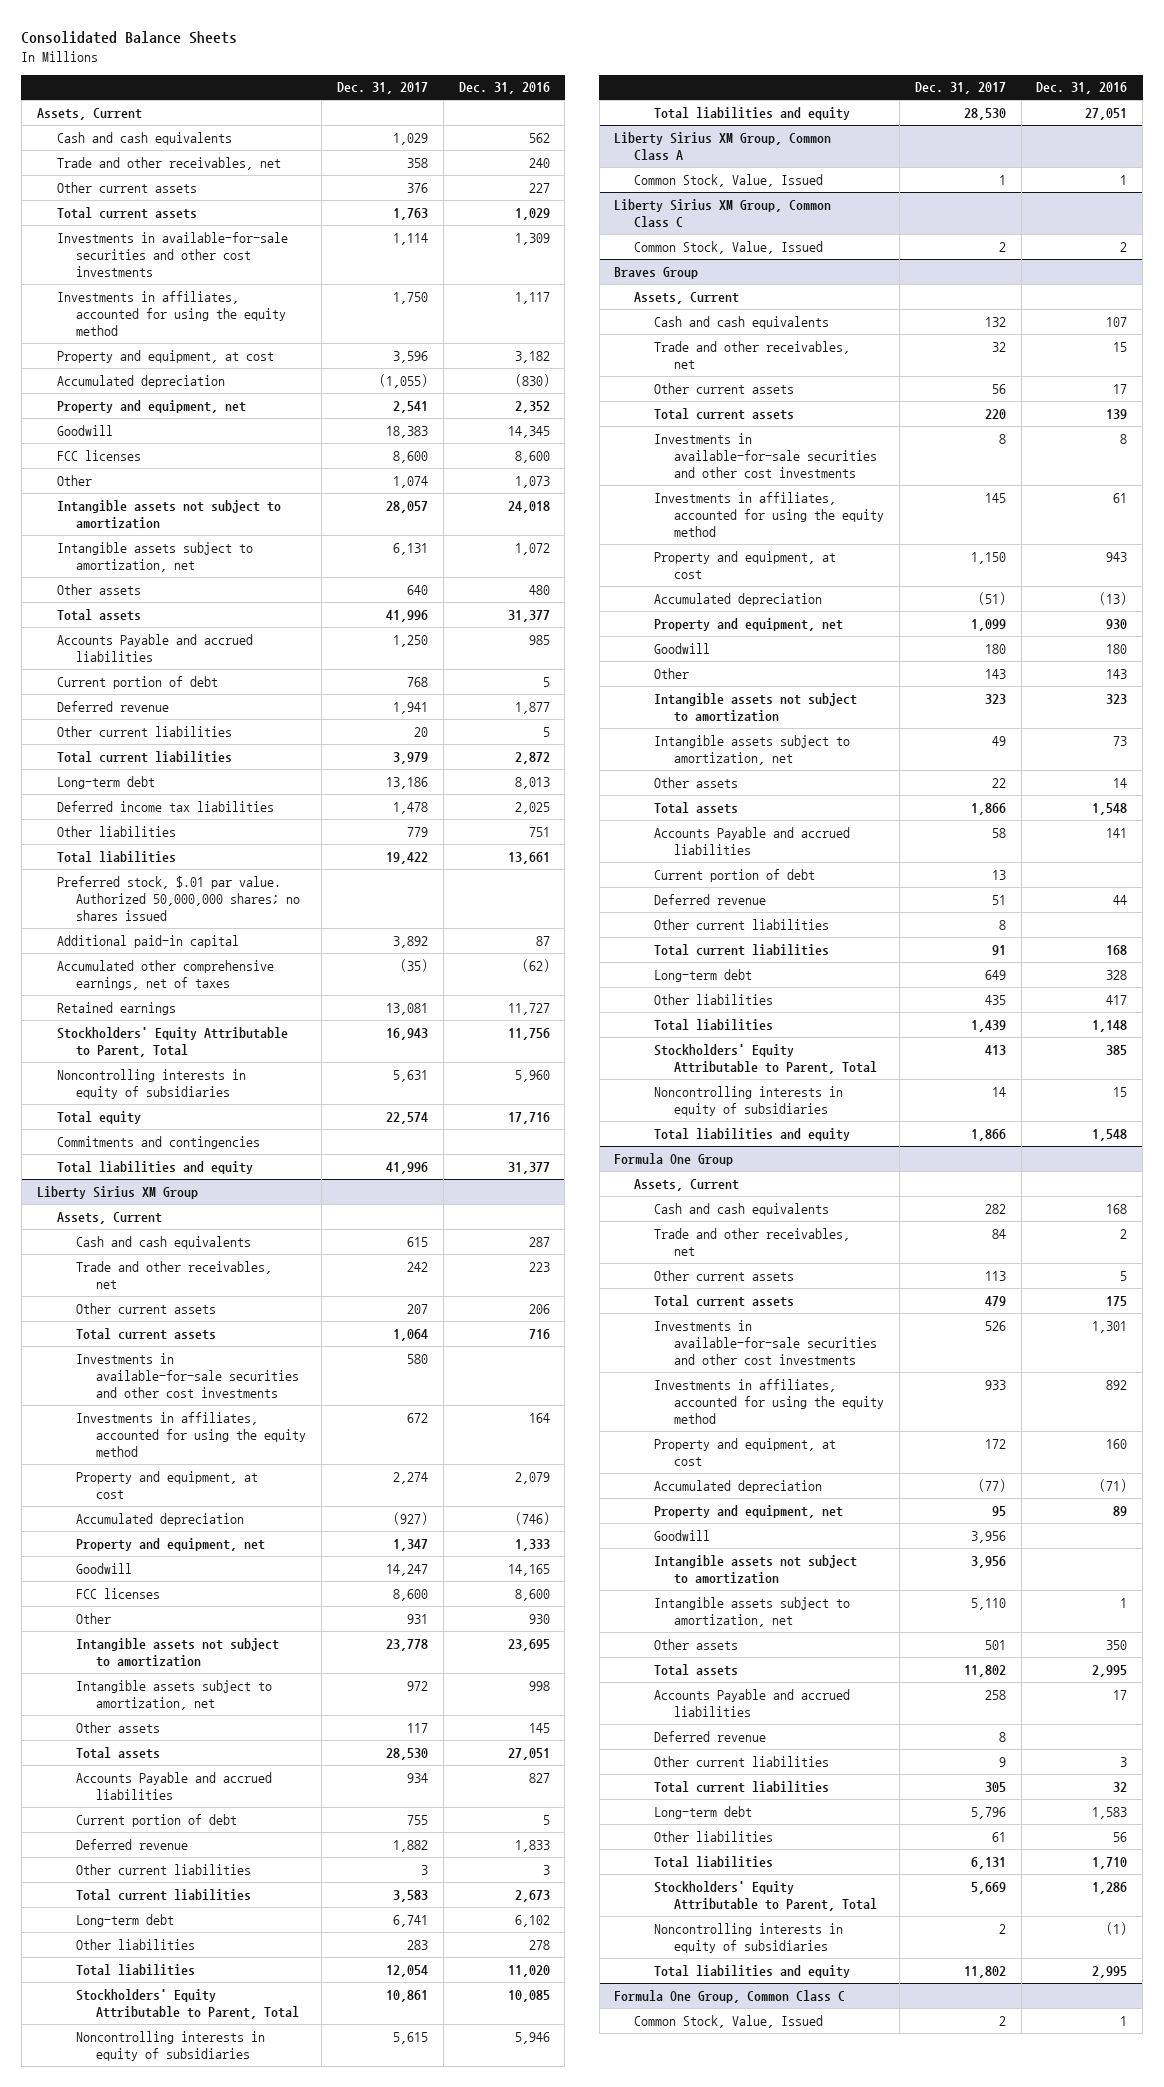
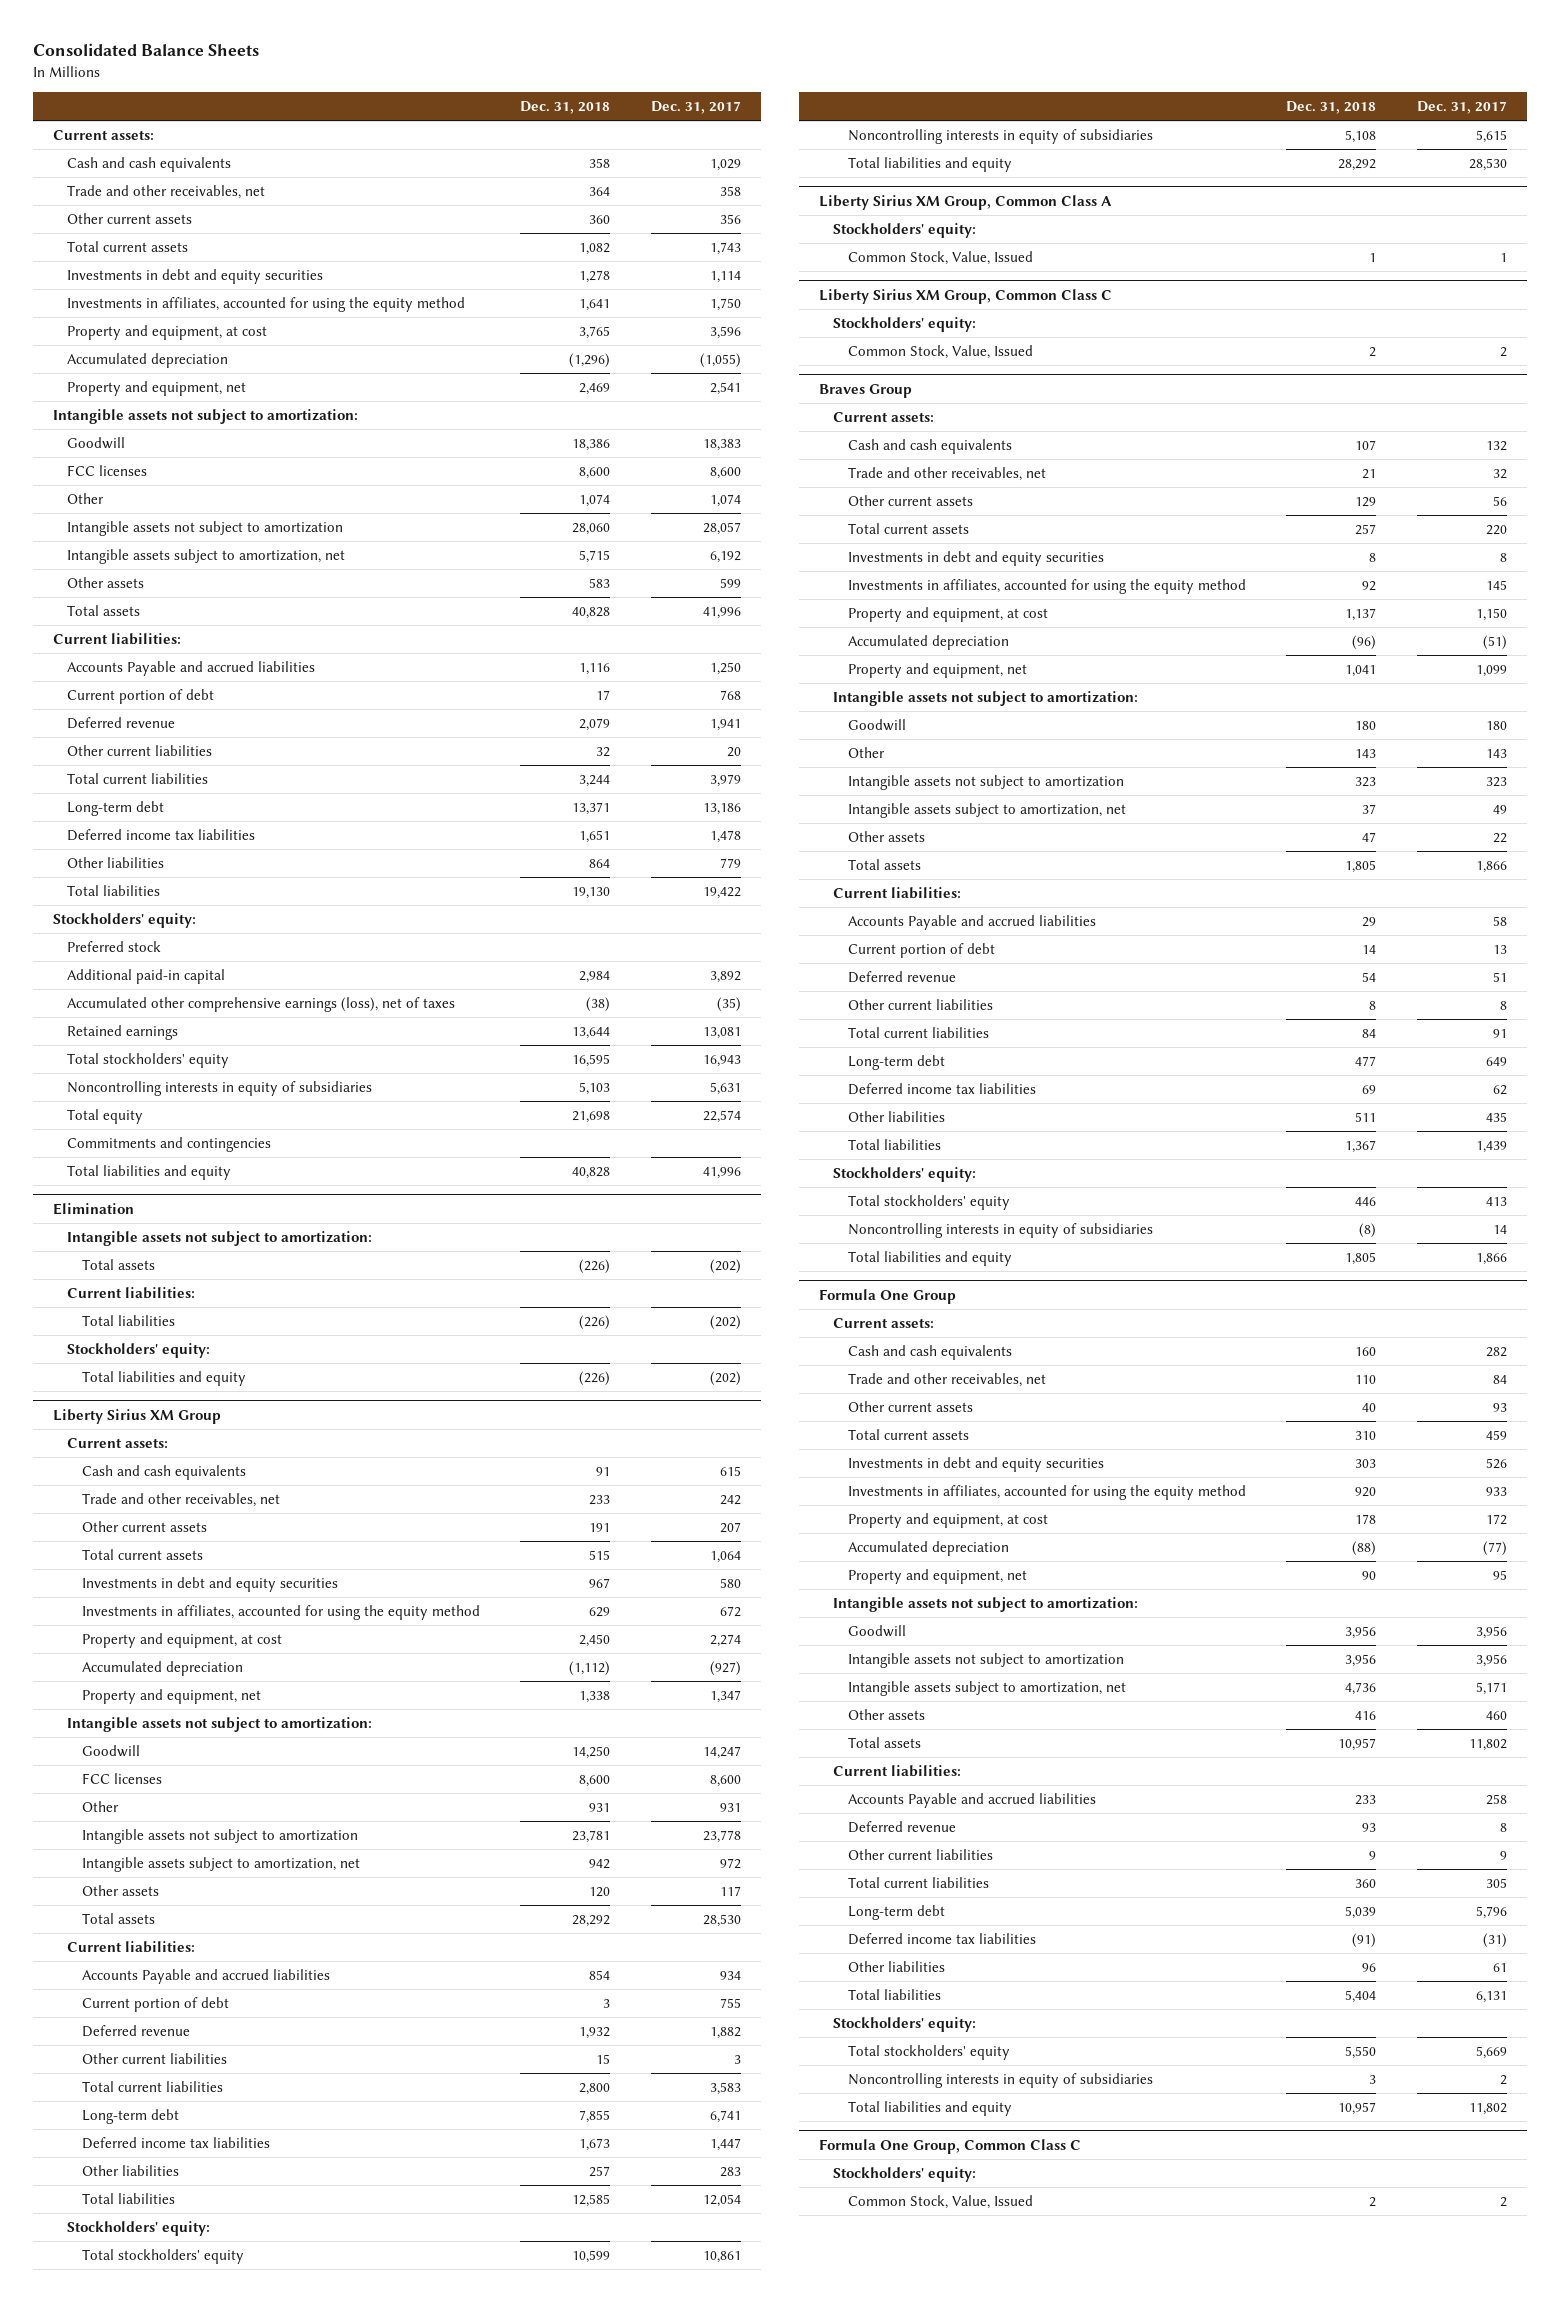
[458,82,550,95] Dec. 31, 2016 -> none
none -> [520,100,611,114] Dec. 31, 2018
[36,107,142,120] Assets, Current -> [53,130,155,141] Current assets:
[406,182,428,193] 376 -> [719,214,741,225] 356
[392,207,428,220] 1,763 -> [709,242,741,256] 1,743
[56,231,288,278] Investments in available-for-sale securities and other cost investments -> [67,269,324,285] Investments in debt and equity securities
none -> [53,409,359,425] Intangible assets not subject to amortization:
[392,542,428,555] 6,131 -> [709,551,741,564] 6,192
[406,584,428,595] 640 -> [719,578,741,589] 599
none -> [53,633,182,646] Current liabilities:
none -> [53,913,197,929] Stockholders' equity:
[56,875,301,922] Preferred stock, $.01 par value. Authorized 50,000,000 shares; no shares issued -> [67,941,162,953] Preferred stock
[56,959,274,990] Accumulated other comprehensive earnings, net of taxes -> [67,997,456,1013] Accumulated other comprehensive earnings (loss), net of taxes
[56,1026,288,1057] Stockholders' Equity Attributable to Parent, Total -> [67,1053,230,1069] Total stockholders' equity
none -> [53,1202,135,1215] Elimination
none -> [67,1231,373,1247] Intangible assets not subject to amortization:
none -> [81,1259,155,1271] Total assets
none -> [67,1287,196,1300] Current liabilities:
none -> [81,1315,175,1327] Total liabilities
none -> [67,1343,211,1359] Stockholders' equity:
none -> [81,1371,246,1387] Total liabilities and equity
[56,1211,162,1224] Assets, Current -> [67,1438,169,1449] Current assets:
[76,1352,300,1399] Investments in available-for-sale securities and other cost investments -> none
none -> [81,1577,338,1593] Investments in debt and equity securities
none -> [67,1717,373,1733] Intangible assets not subject to amortization:
none -> [67,1941,196,1954] Current liabilities:
none -> [81,2137,270,2150] Deferred income tax liabilities
none -> [67,2221,211,2237] Stockholders' equity:
[76,1988,300,2019] Stockholders' Equity Attributable to Parent, Total -> [81,2249,244,2265] Total stockholders' equity
none -> [833,223,977,239] Stockholders' equity:
none -> [833,317,977,333] Stockholders' equity:
[634,291,740,304] Assets, Current -> [833,412,935,423] Current assets:
[654,432,878,479] Investments in available-for-sale securities and other cost investments -> none
none -> [847,551,1104,567] Investments in debt and equity securities
none -> [833,691,1139,707] Intangible assets not subject to amortization:
none -> [833,887,962,900] Current liabilities:
none -> [847,1083,1036,1096] Deferred income tax liabilities
none -> [833,1167,977,1183] Stockholders' equity:
[654,1043,878,1074] Stockholders' Equity Attributable to Parent, Total -> [847,1195,1010,1211] Total stockholders' equity
[634,1178,740,1191] Assets, Current -> [833,1318,935,1329] Current assets:
[984,1270,1006,1281] 113 -> [1493,1403,1508,1413] 93
[984,1295,1006,1306] 479 -> [1486,1430,1508,1441] 459
[654,1319,878,1366] Investments in available-for-sale securities and other cost investments -> [847,1457,1104,1473] Investments in debt and equity securities
none -> [833,1597,1139,1613] Intangible assets not subject to amortization:
[970,1597,1006,1610] 5,110 -> [1476,1682,1508,1696] 5,171
[984,1639,1006,1650] 501 -> [1486,1711,1508,1721] 460
none -> [833,1765,962,1778] Current liabilities:
none -> [847,1933,1036,1946] Deferred income tax liabilities
none -> [833,2017,977,2033] Stockholders' equity:
[654,1880,878,1911] Stockholders' Equity Attributable to Parent, Total -> [847,2045,1010,2061] Total stockholders' equity
none -> [833,2167,977,2183] Stockholders' equity:

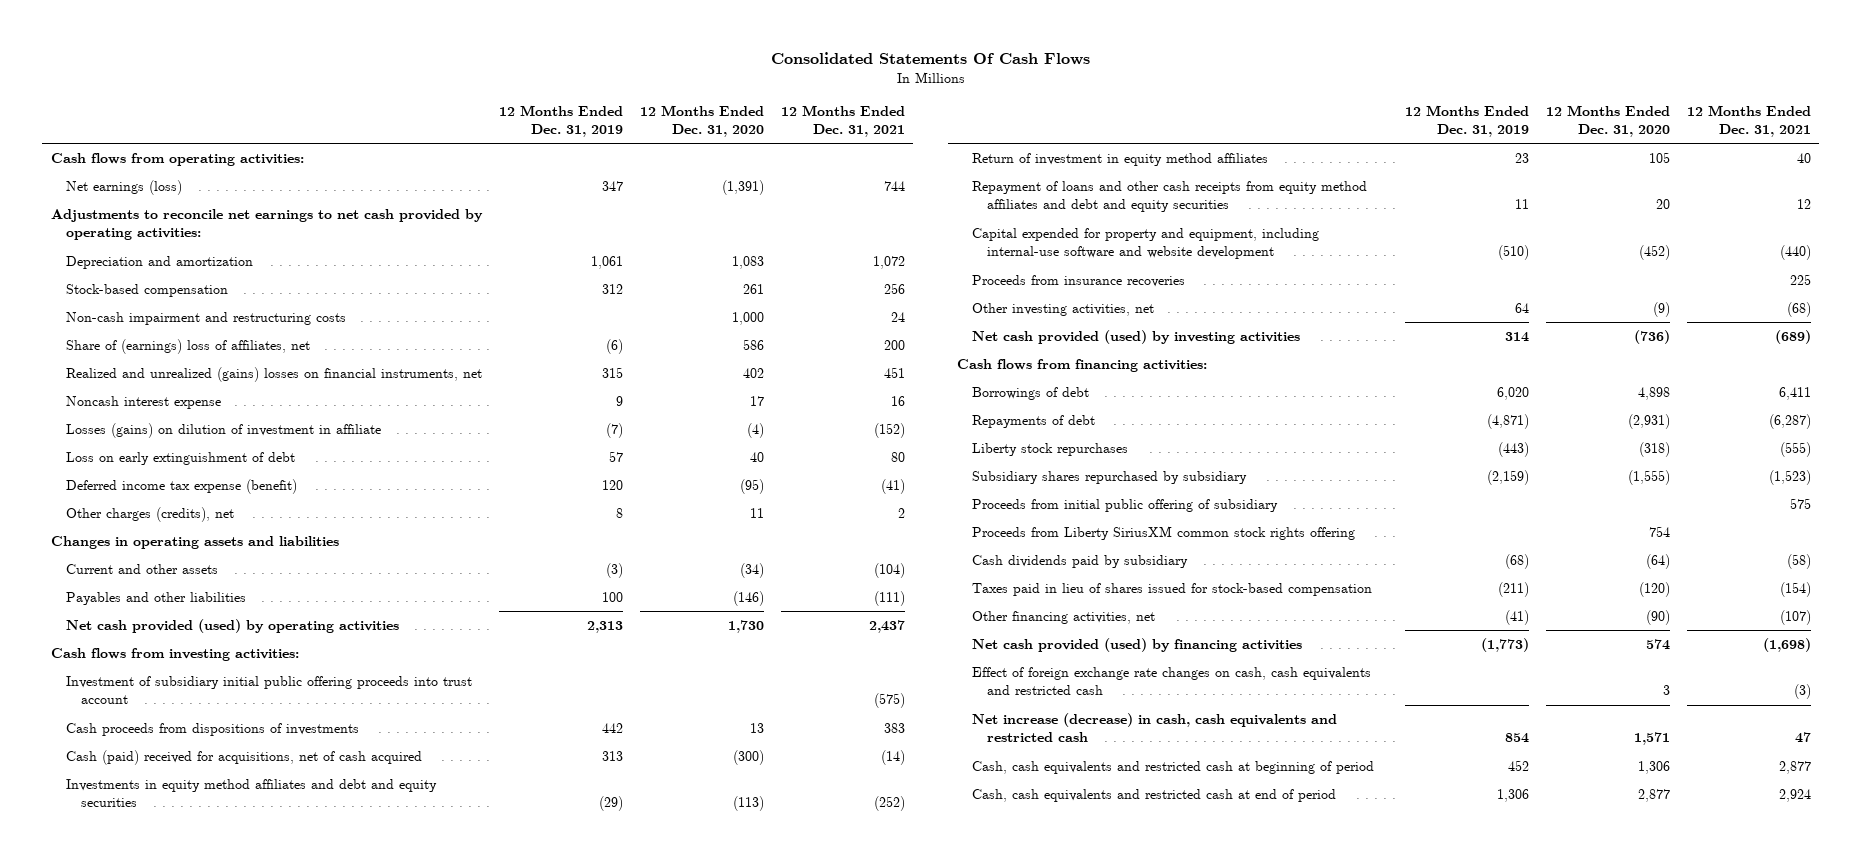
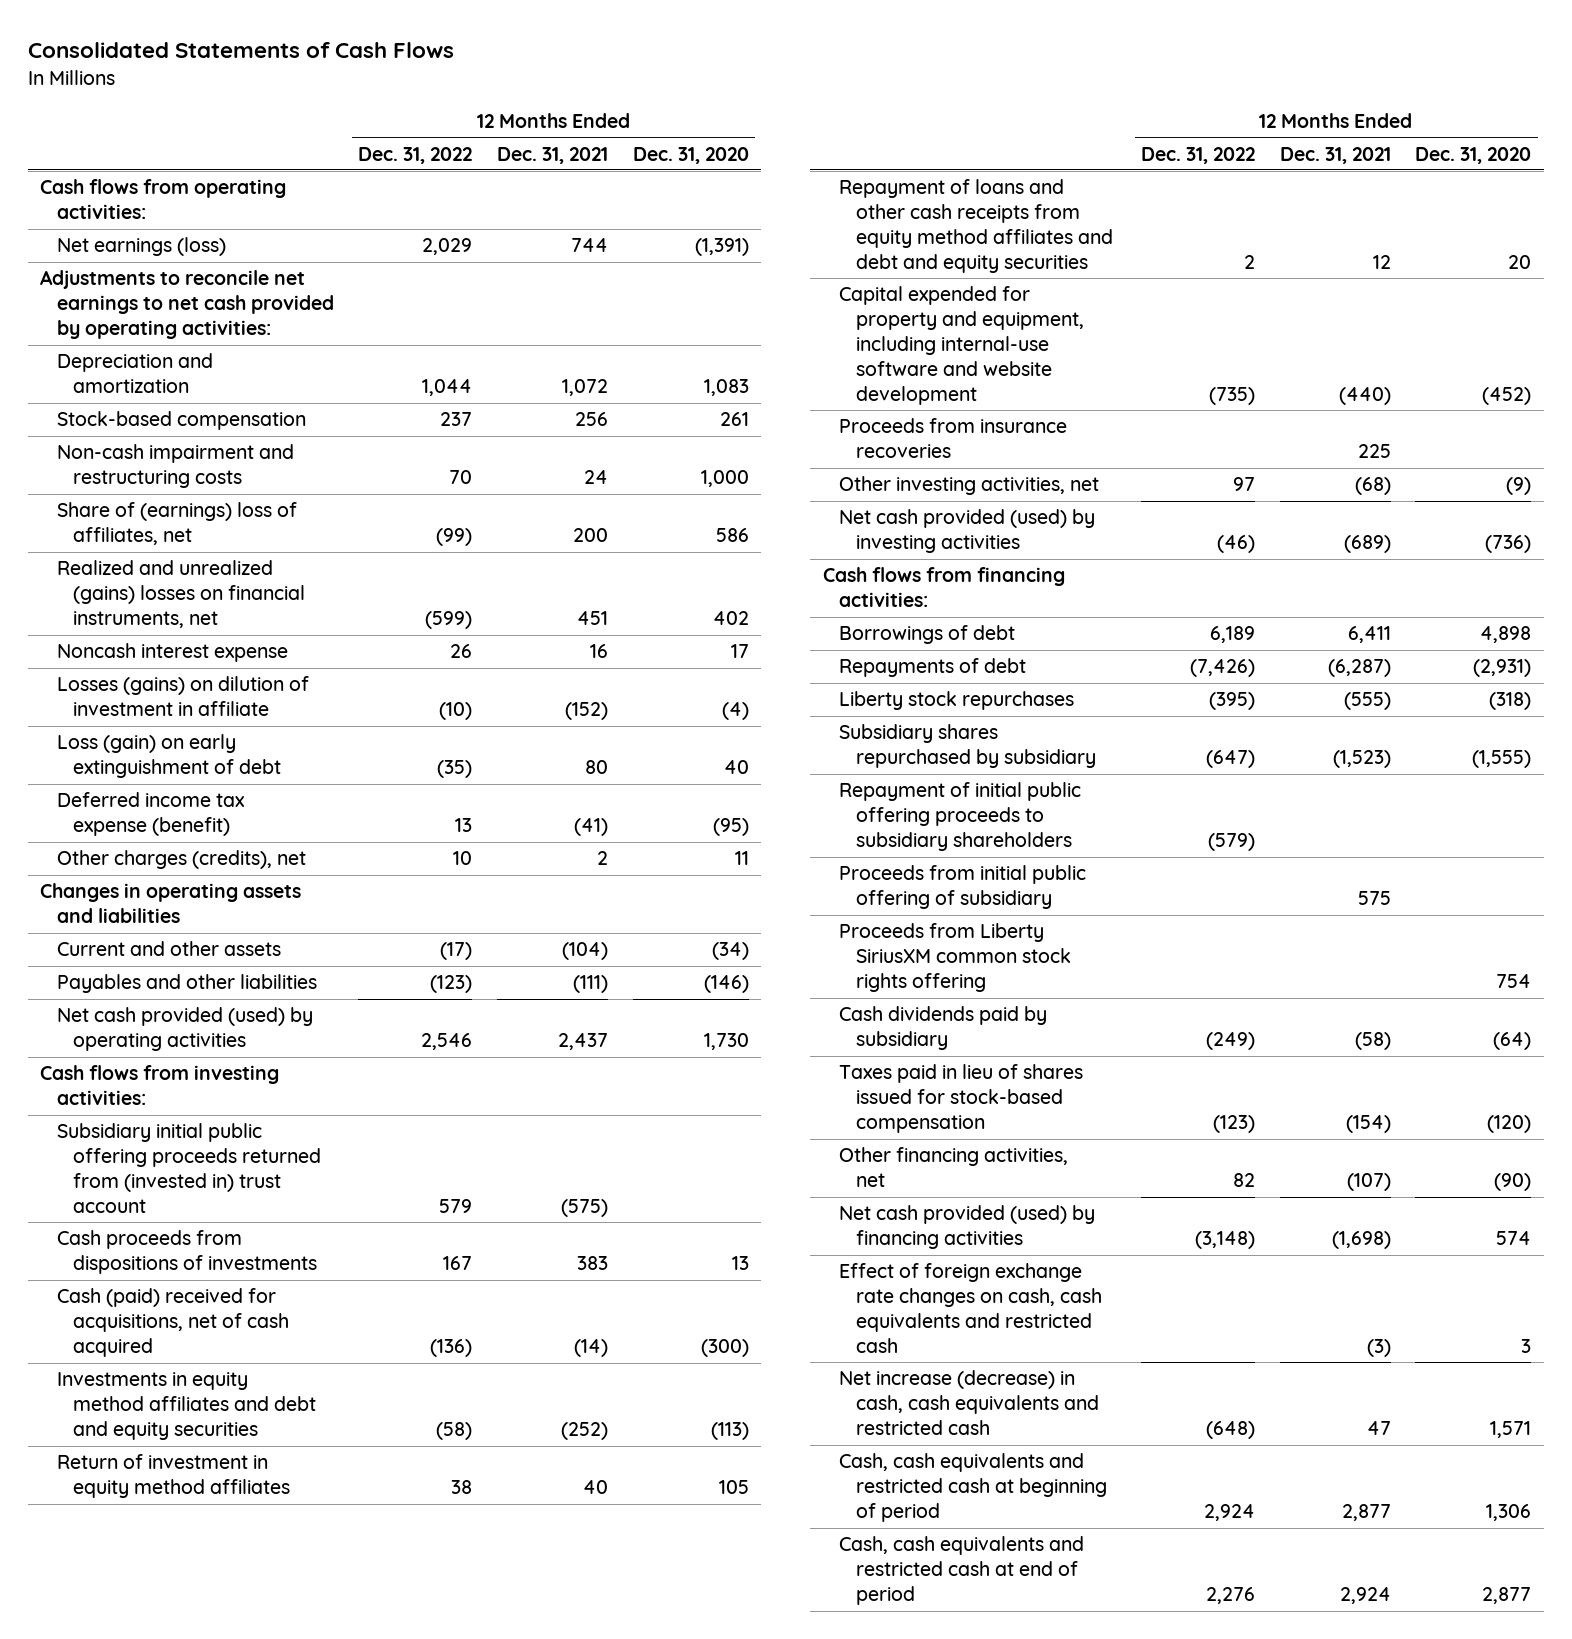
[770,51,1090,65] Consolidated Statements Of Cash Flows -> [27,42,454,59] Consolidated Statements of Cash Flows
[498,104,623,137] 12 Months Ended Dec. 31, 2019 -> none
none -> [358,146,473,164] Dec. 31, 2022
[65,452,295,466] Loss on early extinguishment of debt -> [56,734,282,779] Loss (gain) on early extinguishment of debt
[65,676,472,705] Investment of subsidiary initial public offering proceeds into trust account -> [56,1123,322,1214] Subsidiary initial public offering proceeds returned from (invested in) trust account
none -> [839,782,1082,852] Repayment of initial public offering proceeds to subsidiary shareholders

